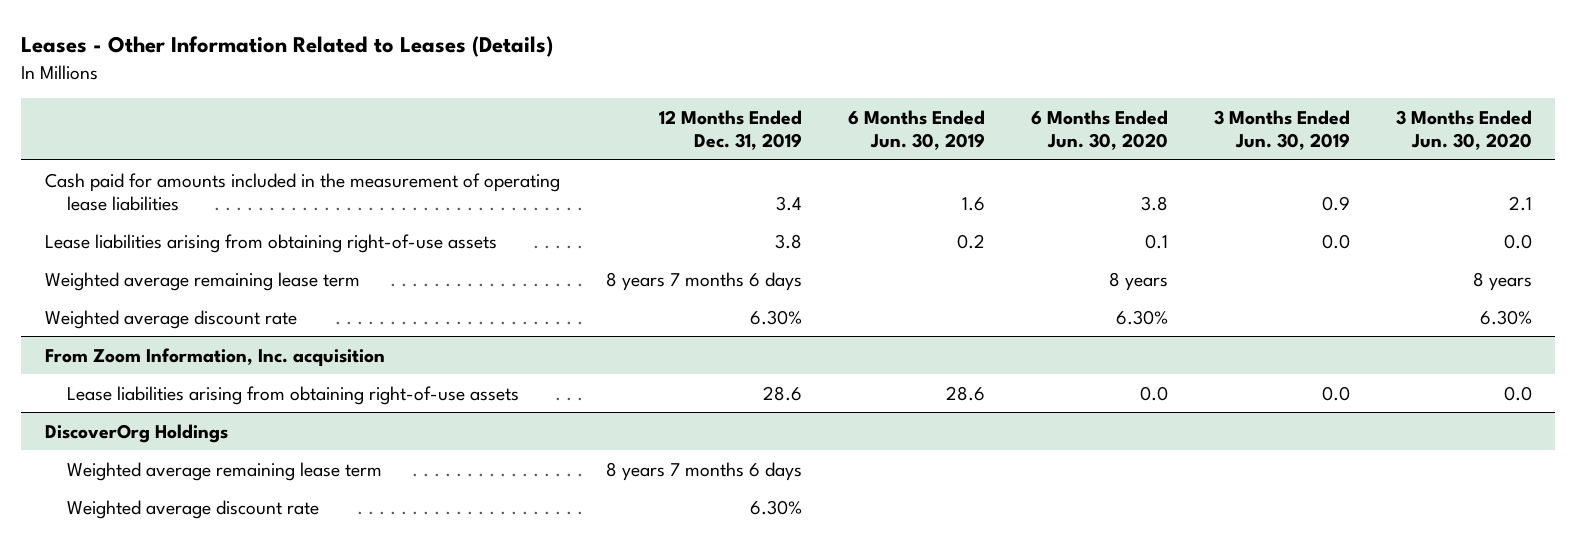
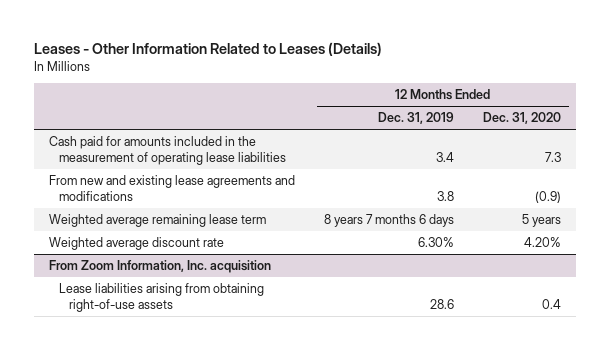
[847,110,985,150] 6 Months Ended Jun. 30, 2019 -> none
[1030,110,1168,150] 6 Months Ended Jun. 30, 2020 -> none
[1214,110,1351,150] 3 Months Ended Jun. 30, 2019 -> none
[1396,110,1533,150] 3 Months Ended Jun. 30, 2020 -> none
none -> [483,112,562,125] Dec. 31, 2020
[44,233,497,253] Lease liabilities arising from obtaining right-of-use assets -> none
none -> [48,175,295,202] From new and existing lease agreements and modifications
[44,423,228,443] DiscoverOrg Holdings -> none
[67,461,383,481] Weighted average remaining lease term -> none
[67,499,320,519] Weighted average discount rate -> none

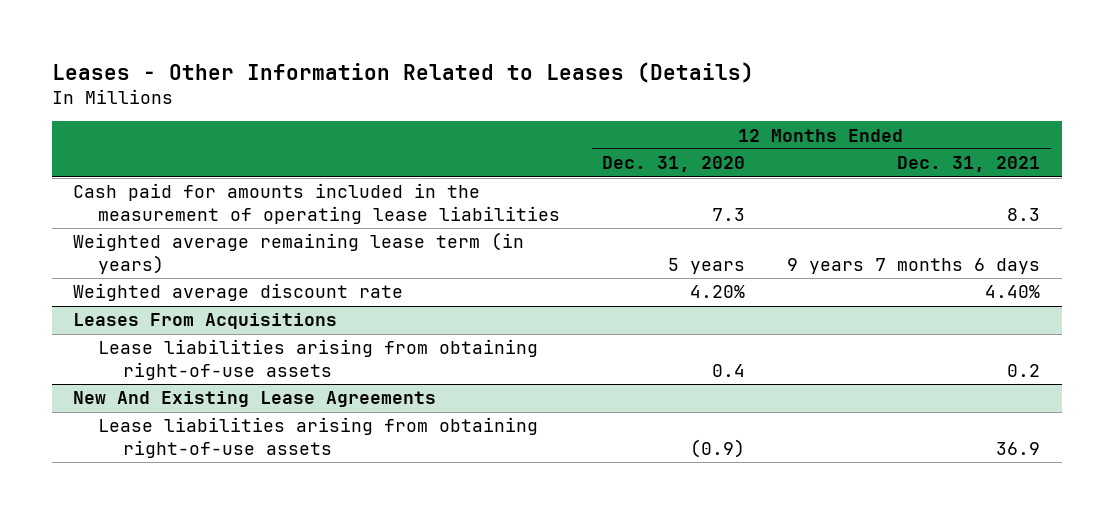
[378,112,455,125] Dec. 31, 2019 -> none
none -> [897,156,1041,173] Dec. 31, 2021
[48,175,295,202] From new and existing lease agreements and modifications -> none
[48,214,266,228] Weighted average remaining lease term -> [73,232,525,274] Weighted average remaining lease term (in years)
[48,260,271,274] From Zoom Information, Inc. acquisition -> none
none -> [73,313,338,330] Leases From Acquisitions
none -> [73,391,437,408] New And Existing Lease Agreements
none -> [98,417,539,458] Lease liabilities arising from obtaining right-of-use assets

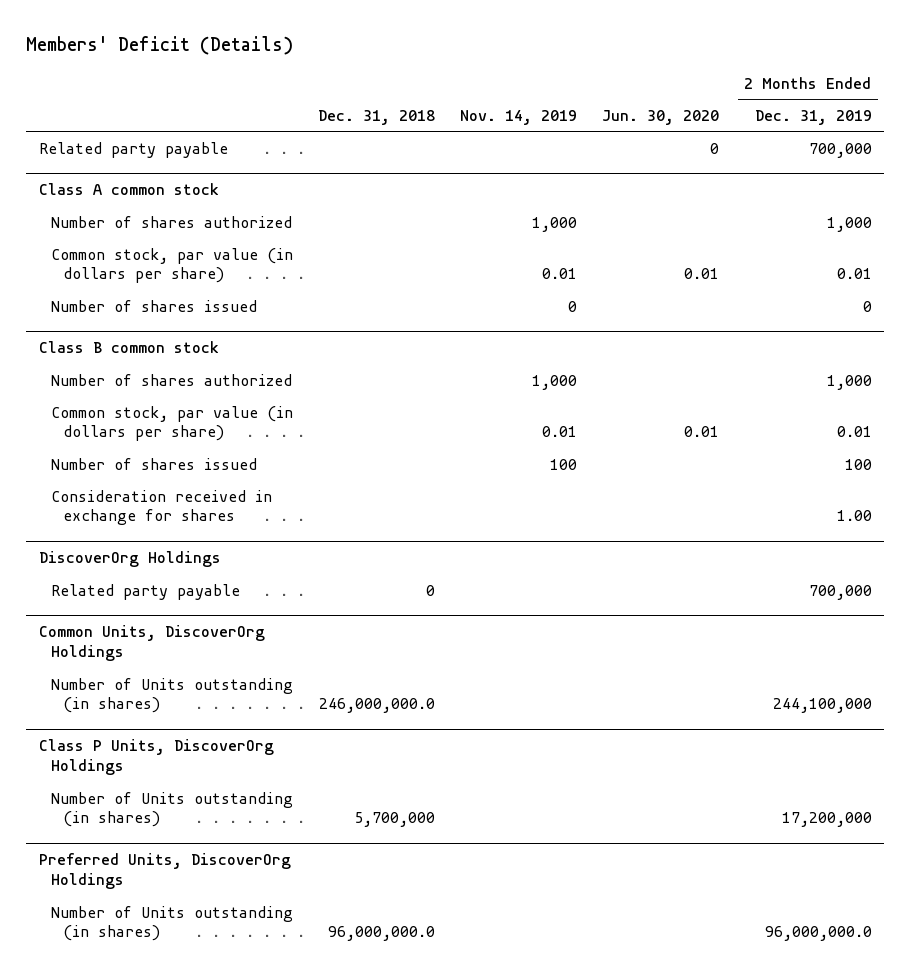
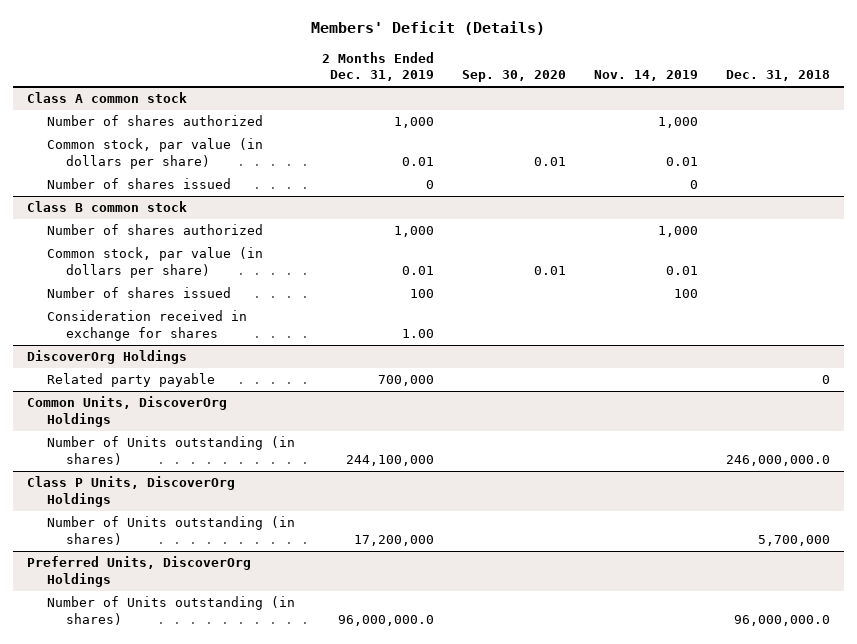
[602,109,720,125] Jun. 30, 2020 -> none
none -> [462,70,567,83] Sep. 30, 2020
[38,141,228,158] Related party payable -> none

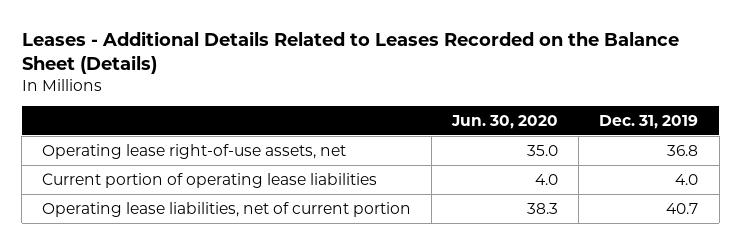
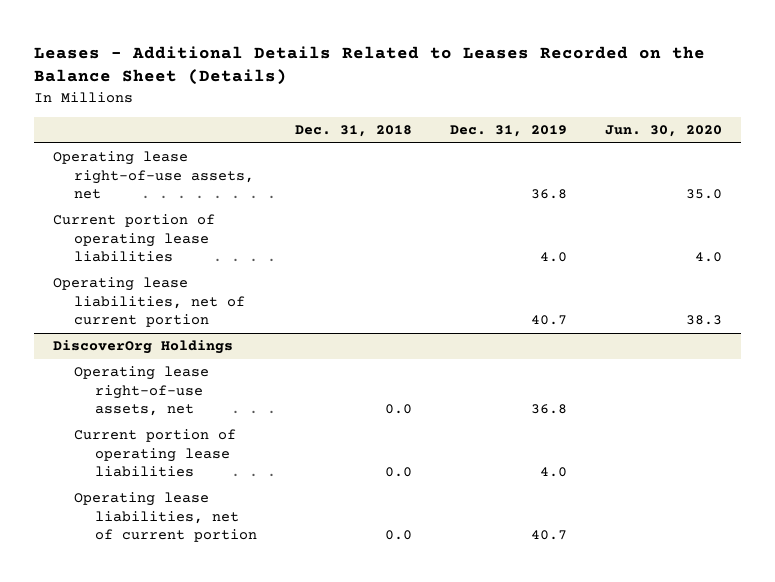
none -> [294,125,412,138] Dec. 31, 2018
none -> [53,340,234,355] DiscoverOrg Holdings
none -> [73,366,209,417] Operating lease right-of-use assets, net
none -> [73,429,236,478] Current portion of operating lease liabilities
none -> [73,492,257,543] Operating lease liabilities, net of current portion

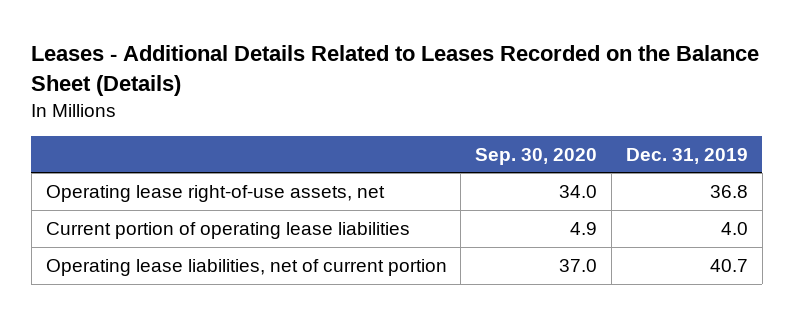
[294,125,412,138] Dec. 31, 2018 -> none
[605,125,723,138] Jun. 30, 2020 -> none
none -> [475,147,598,165] Sep. 30, 2020
[53,340,234,355] DiscoverOrg Holdings -> none
[73,366,209,417] Operating lease right-of-use assets, net -> none
[73,429,236,478] Current portion of operating lease liabilities -> none
[73,492,257,543] Operating lease liabilities, net of current portion -> none

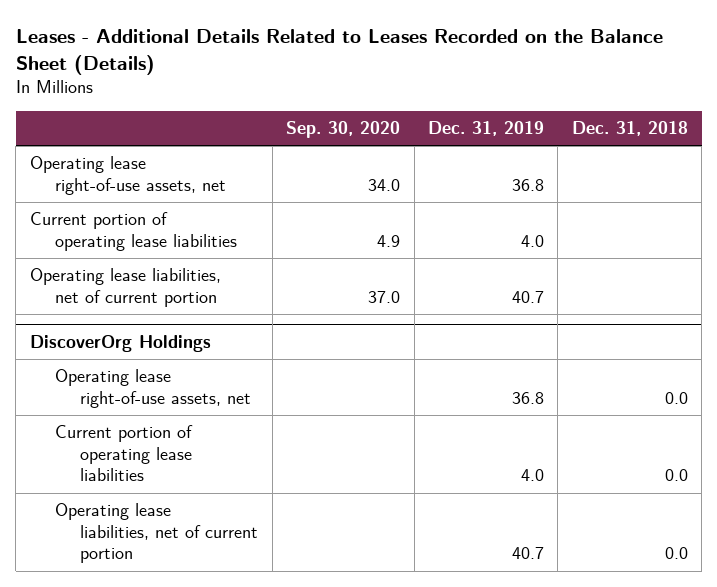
none -> [571,121,688,137] Dec. 31, 2018
none -> [29,335,211,353] DiscoverOrg Holdings
none -> [54,369,252,408] Operating lease right-of-use assets, net
none -> [54,425,193,482] Current portion of operating lease liabilities
none -> [54,503,259,564] Operating lease liabilities, net of current portion

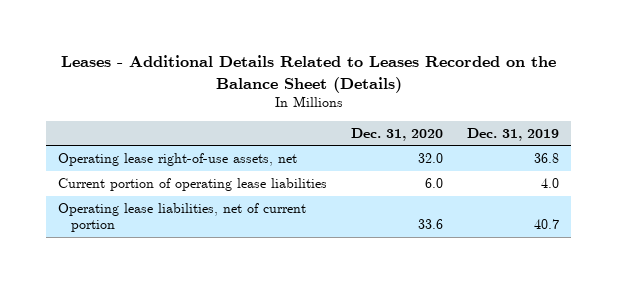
[286,121,401,139] Sep. 30, 2020 -> none
[571,121,688,137] Dec. 31, 2018 -> none
none -> [351,127,444,141] Dec. 31, 2020
[29,335,211,353] DiscoverOrg Holdings -> none
[54,369,252,408] Operating lease right-of-use assets, net -> none
[54,425,193,482] Current portion of operating lease liabilities -> none
[54,503,259,564] Operating lease liabilities, net of current portion -> none

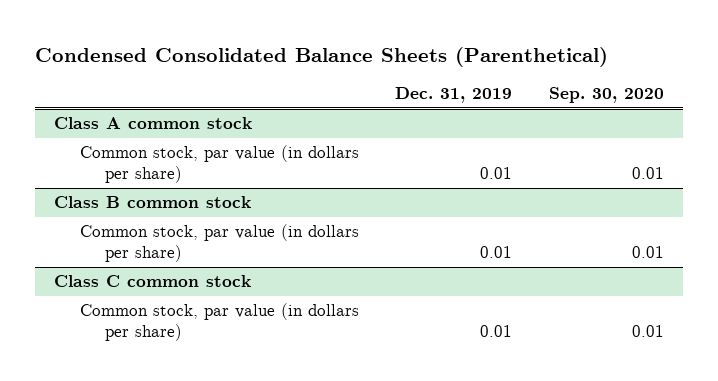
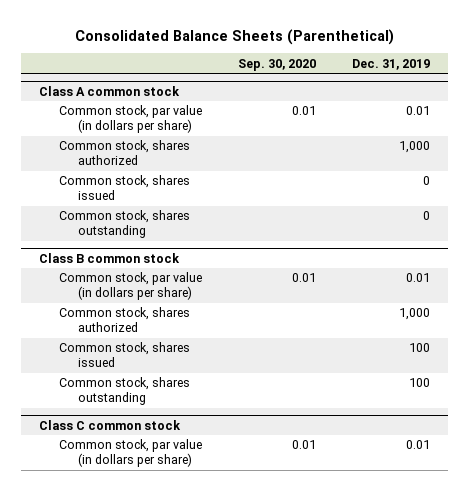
[35,46,609,67] Condensed Consolidated Balance Sheets (Parenthetical) -> [74,28,394,45] Consolidated Balance Sheets (Parenthetical)
none -> [58,140,190,166] Common stock, shares authorized
none -> [58,175,190,201] Common stock, shares issued
none -> [58,210,190,239] Common stock, shares outstanding
none -> [58,307,190,333] Common stock, shares authorized
none -> [58,342,190,368] Common stock, shares issued
none -> [58,377,190,406] Common stock, shares outstanding

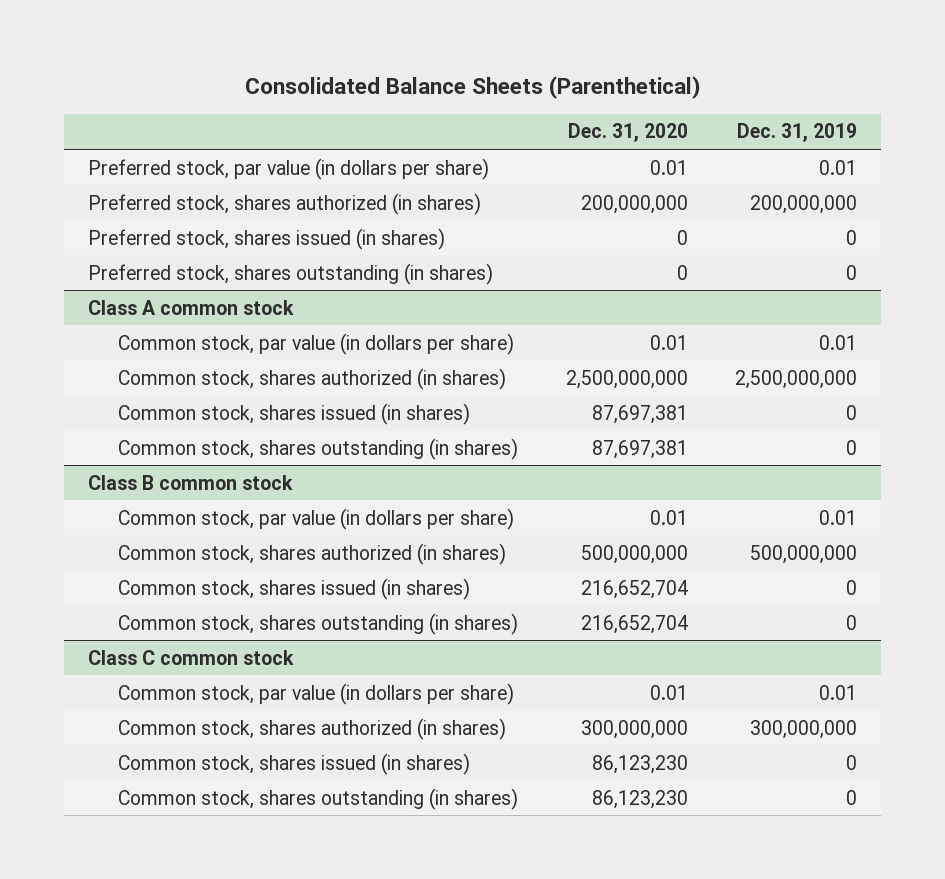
[237,58,316,71] Sep. 30, 2020 -> none
none -> [567,123,688,143] Dec. 31, 2020
none -> [87,157,489,180] Preferred stock, par value (in dollars per share)
none -> [87,192,481,215] Preferred stock, shares authorized (in shares)
none -> [87,227,445,250] Preferred stock, shares issued (in shares)
none -> [87,262,493,285] Preferred stock, shares outstanding (in shares)
[58,140,190,166] Common stock, shares authorized -> [118,367,507,390] Common stock, shares authorized (in shares)
[399,141,431,154] 1,000 -> [735,369,858,389] 2,500,000,000
[58,175,190,201] Common stock, shares issued -> [118,402,471,425] Common stock, shares issued (in shares)
[58,210,190,239] Common stock, shares outstanding -> [118,437,519,460] Common stock, shares outstanding (in shares)
[58,307,190,333] Common stock, shares authorized -> [118,542,507,565] Common stock, shares authorized (in shares)
[399,308,431,321] 1,000 -> [750,544,858,564] 500,000,000
[58,342,190,368] Common stock, shares issued -> [118,577,471,600] Common stock, shares issued (in shares)
[409,343,431,353] 100 -> [846,579,858,595] 0
[58,377,190,406] Common stock, shares outstanding -> [118,612,519,635] Common stock, shares outstanding (in shares)
[409,378,431,388] 100 -> [846,614,858,630] 0
none -> [118,717,507,740] Common stock, shares authorized (in shares)
none -> [118,752,471,775] Common stock, shares issued (in shares)
none -> [118,787,519,810] Common stock, shares outstanding (in shares)

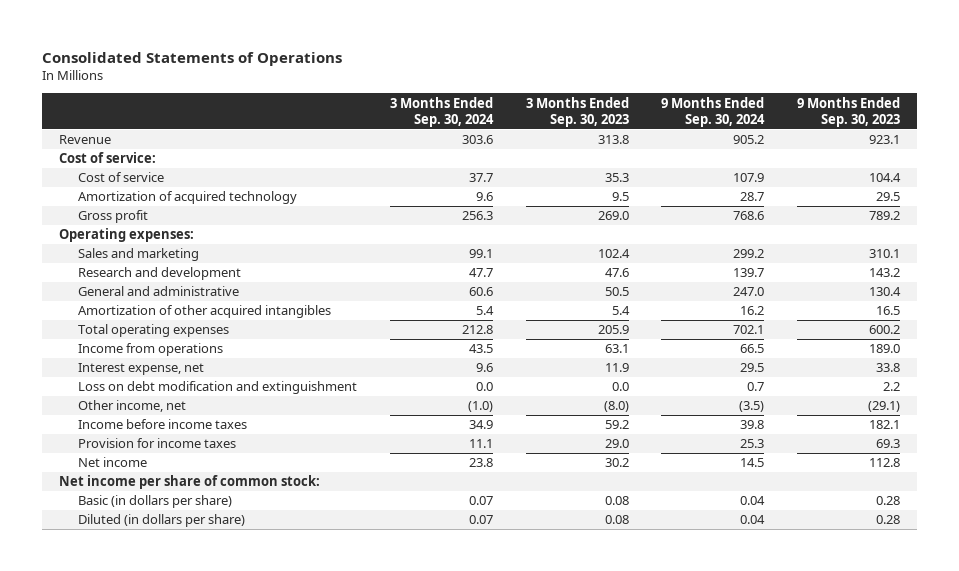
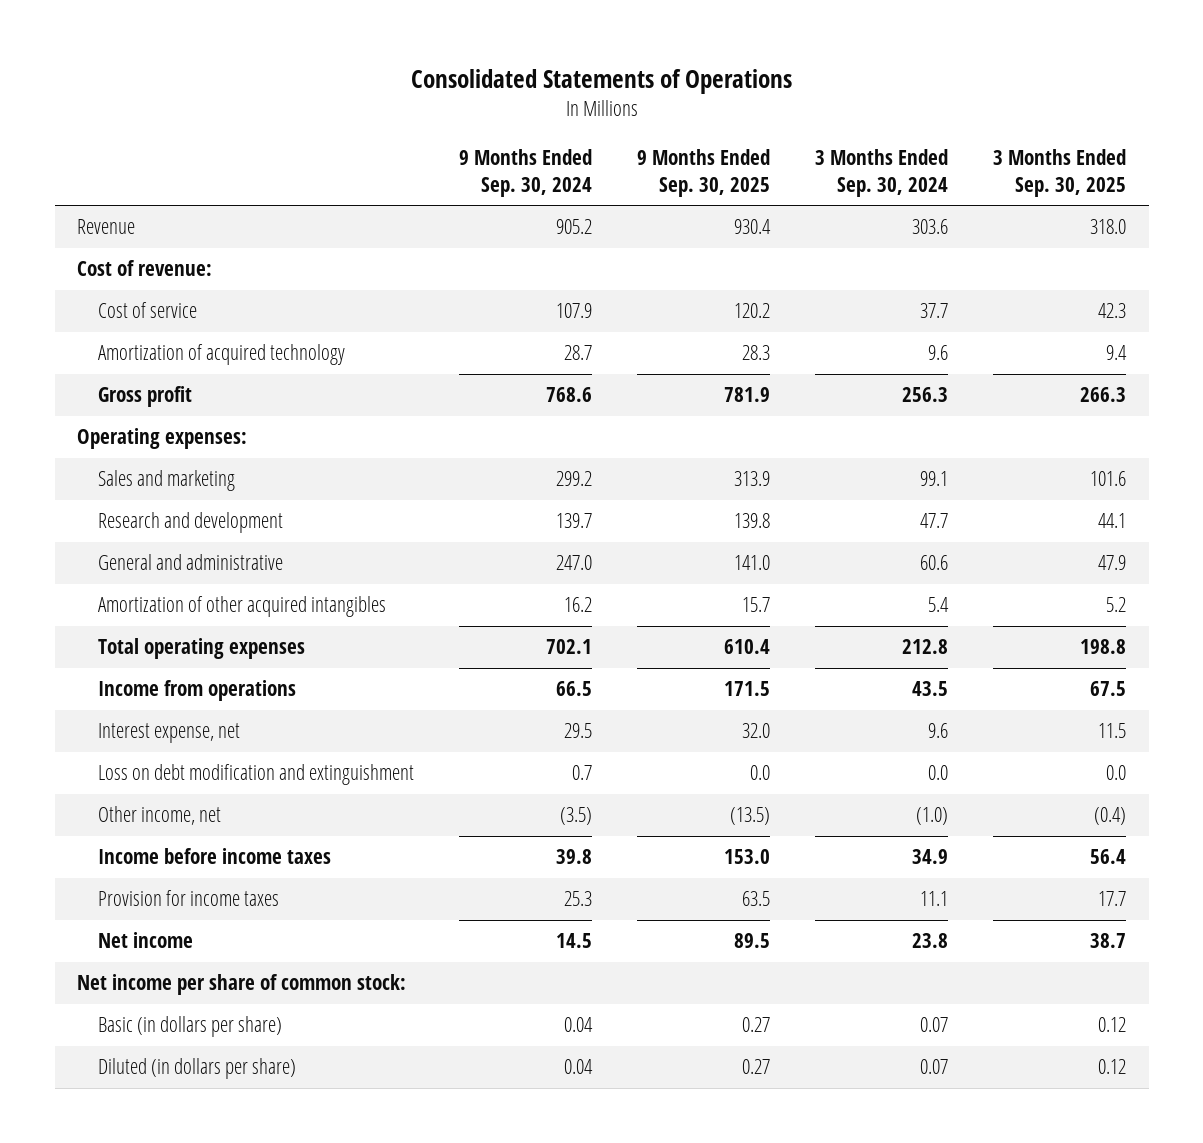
[525,96,629,127] 3 Months Ended Sep. 30, 2023 -> none
[797,96,901,127] 9 Months Ended Sep. 30, 2023 -> none
none -> [637,149,771,197] 9 Months Ended Sep. 30, 2025
none -> [993,149,1127,197] 3 Months Ended Sep. 30, 2025
[58,152,156,164] Cost of service: -> [77,260,213,277] Cost of revenue:

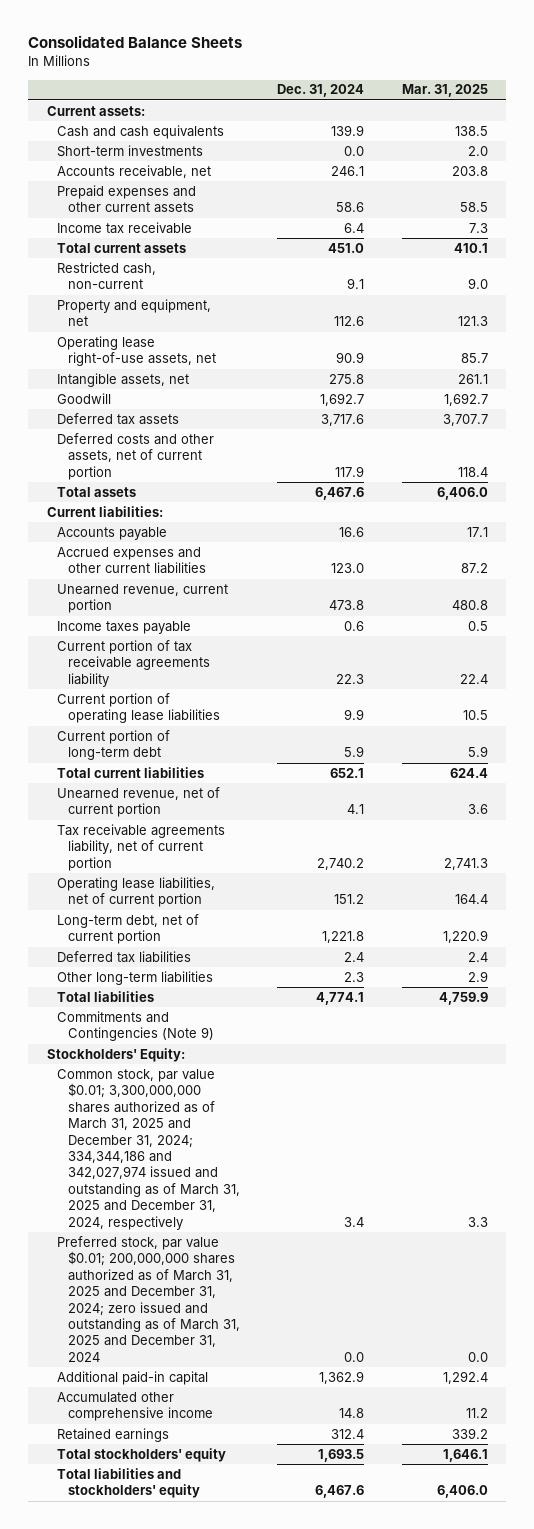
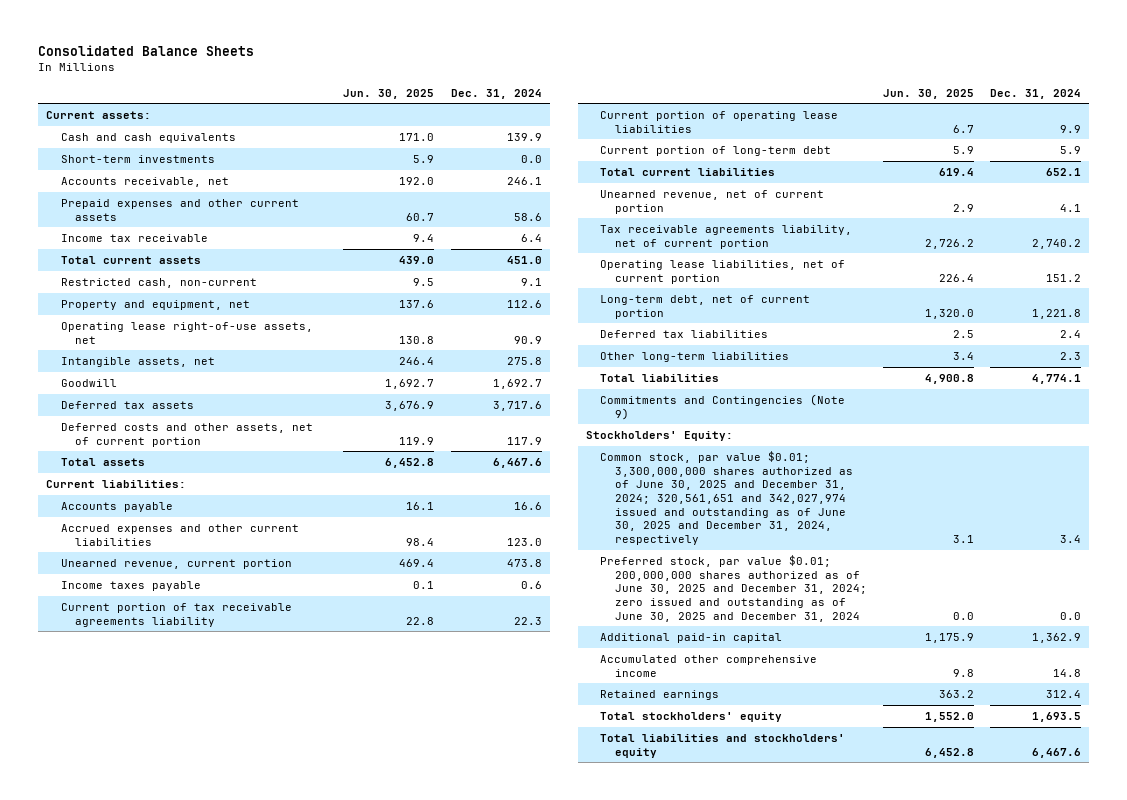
[401,84,488,98] Mar. 31, 2025 -> none
none -> [343,88,435,99] Jun. 30, 2025
[57,1068,241,1230] Common stock, par value $0.01; 3,300,000,000 shares authorized as of March 31, 2025 and December 31, 2024; 334,344,186 and 342,027,974 issued and outstanding as of March 31, 2025 and December 31, 2024, respectively -> [600,450,853,545] Common stock, par value $0.01; 3,300,000,000 shares authorized as of June 30, 2025 and December 31, 2024; 320,561,651 and 342,027,974 issued and outstanding as of June 30, 2025 and December 31, 2024, respectively
[57,1235,241,1362] Preferred stock, par value $0.01; 200,000,000 shares authorized as of March 31, 2025 and December 31, 2024; zero issued and outstanding as of March 31, 2025 and December 31, 2024 -> [600,554,867,622] Preferred stock, par value $0.01; 200,000,000 shares authorized as of June 30, 2025 and December 31, 2024; zero issued and outstanding as of June 30, 2025 and December 31, 2024

